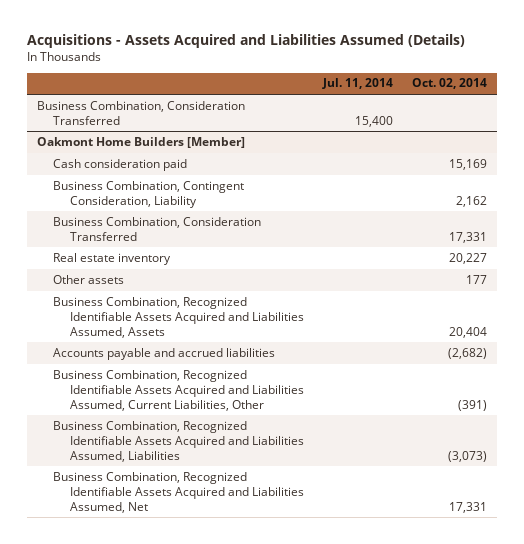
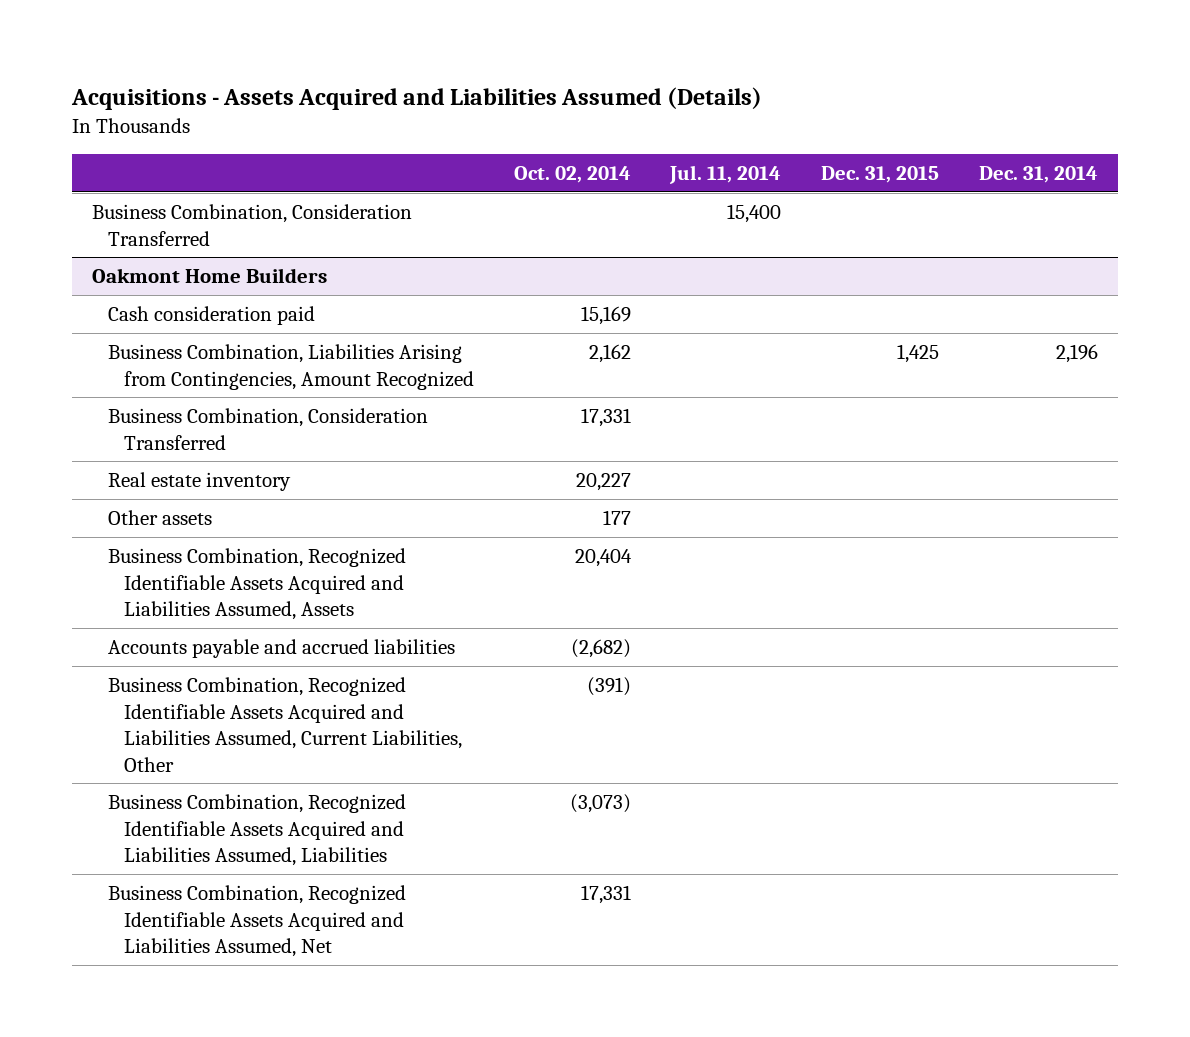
none -> [821,166,940,184] Dec. 31, 2015
none -> [978,166,1098,184] Dec. 31, 2014
[36,136,245,148] Oakmont Home Builders [Member] -> [92,268,328,284] Oakmont Home Builders
[53,180,245,208] Business Combination, Contingent Consideration, Liability -> [107,344,474,390] Business Combination, Liabilities Arising from Contingencies, Amount Recognized

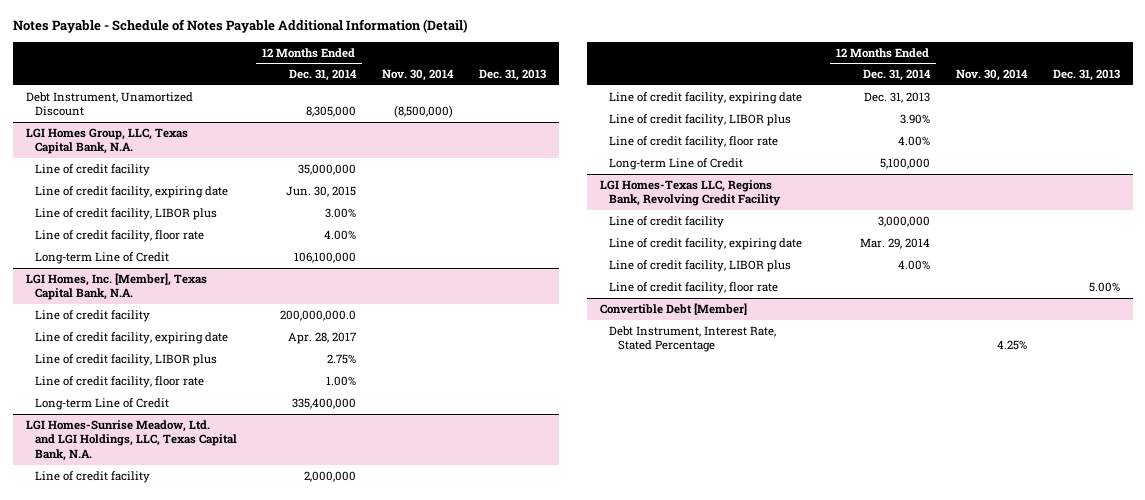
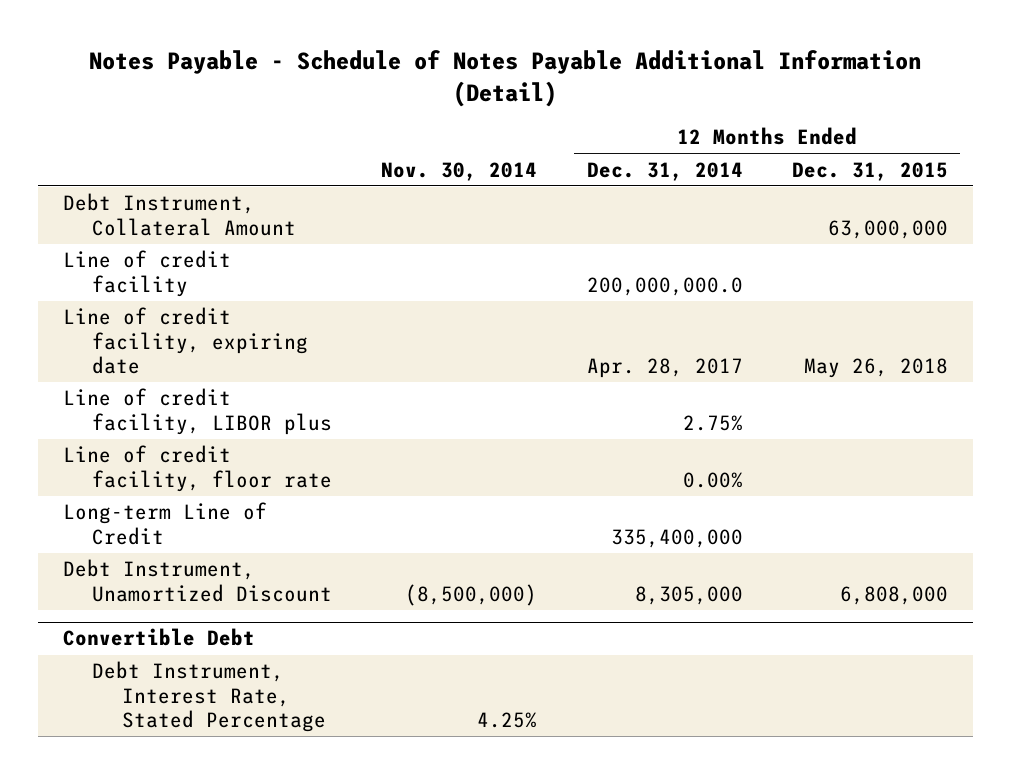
[478,69,546,82] Dec. 31, 2013 -> none
none -> [792,161,949,181] Dec. 31, 2015
[25,127,188,155] LGI Homes Group, LLC, Texas Capital Bank, N.A. -> none
[34,163,150,176] Line of credit facility -> none
[34,185,228,198] Line of credit facility, expiring date -> none
[34,207,217,220] Line of credit facility, LIBOR plus -> none
[34,229,204,242] Line of credit facility, floor rate -> none
[34,251,169,264] Long-term Line of Credit -> none
[25,272,207,301] LGI Homes, Inc. [Member], Texas Capital Bank, N.A. -> none
none -> [62,193,297,236] Debt Instrument, Collateral Amount
[325,375,356,386] 1.00% -> [682,471,743,488] 0.00%
[25,419,237,461] LGI Homes-Sunrise Meadow, Ltd. and LGI Holdings, LLC, Texas Capital Bank, N.A. -> none
[34,470,150,483] Line of credit facility -> none
[608,91,802,104] Line of credit facility, expiring date -> none
[608,113,791,126] Line of credit facility, LIBOR plus -> none
[608,135,778,148] Line of credit facility, floor rate -> none
[608,157,743,170] Long-term Line of Credit -> none
[599,179,781,207] LGI Homes-Texas LLC, Regions Bank, Revolving Credit Facility -> none
[608,215,724,228] Line of credit facility -> none
[608,237,802,250] Line of credit facility, expiring date -> none
[608,259,791,272] Line of credit facility, LIBOR plus -> none
[608,281,778,294] Line of credit facility, floor rate -> none
[25,91,193,117] Debt Instrument, Unamortized Discount -> [62,559,333,602] Debt Instrument, Unamortized Discount
[599,302,747,315] Convertible Debt [Member] -> [62,628,255,647] Convertible Debt

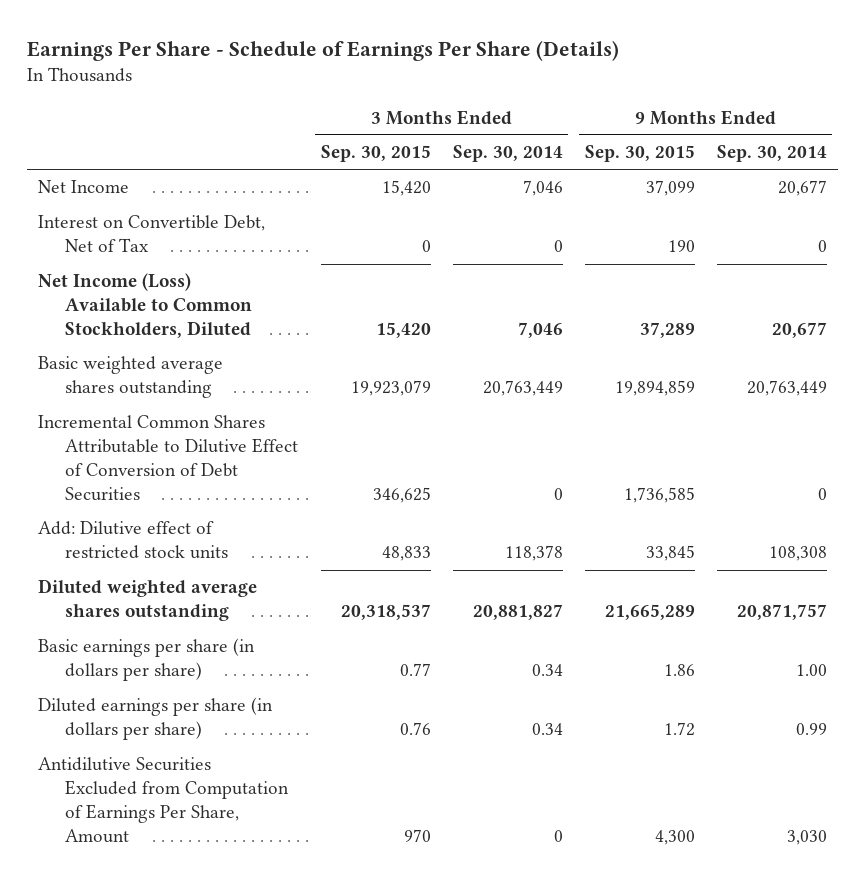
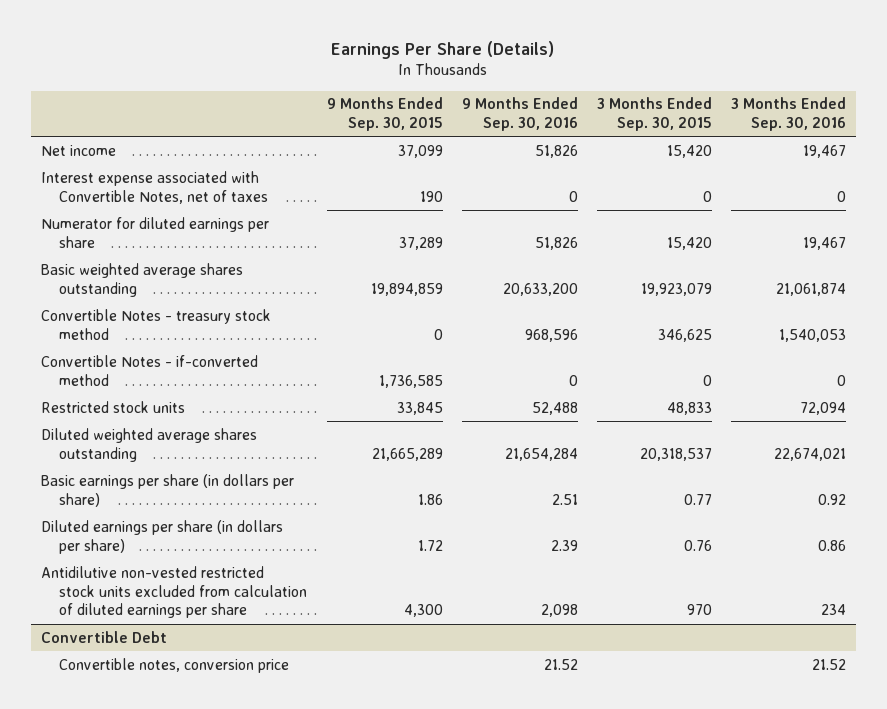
[26,39,619,61] Earnings Per Share - Schedule of Earnings Per Share (Details) -> [331,40,555,59] Earnings Per Share (Details)
[452,145,563,163] Sep. 30, 2014 -> none
[716,145,827,163] Sep. 30, 2014 -> none
none -> [461,97,578,132] 9 Months Ended Sep. 30, 2016
none -> [731,97,847,132] 3 Months Ended Sep. 30, 2016
[37,180,129,194] Net Income -> [40,144,116,156] Net income
[37,215,265,253] Interest on Convertible Debt, Net of Tax -> [40,170,269,204] Interest expense associated with Convertible Notes, net of taxes
[37,273,253,339] Net Income (Loss) Available to Common Stockholders, Diluted -> [40,216,269,248] Numerator for diluted earnings per share
[37,415,299,502] Incremental Common Shares Attributable to Dilutive Effect of Conversion of Debt Securities -> none
none -> [40,308,271,340] Convertible Notes - treasury stock method
none -> [40,354,258,386] Convertible Notes - if-converted method
[37,521,229,560] Add: Dilutive effect of restricted stock units -> [40,400,185,413] Restricted stock units
[37,757,290,844] Antidilutive Securities Excluded from Computation of Earnings Per Share, Amount -> [40,565,308,619] Antidilutive non-vested restricted stock units excluded from calculation of diluted earnings per share
none -> [40,630,167,643] Convertible Debt
none -> [59,657,290,673] Convertible notes, conversion price

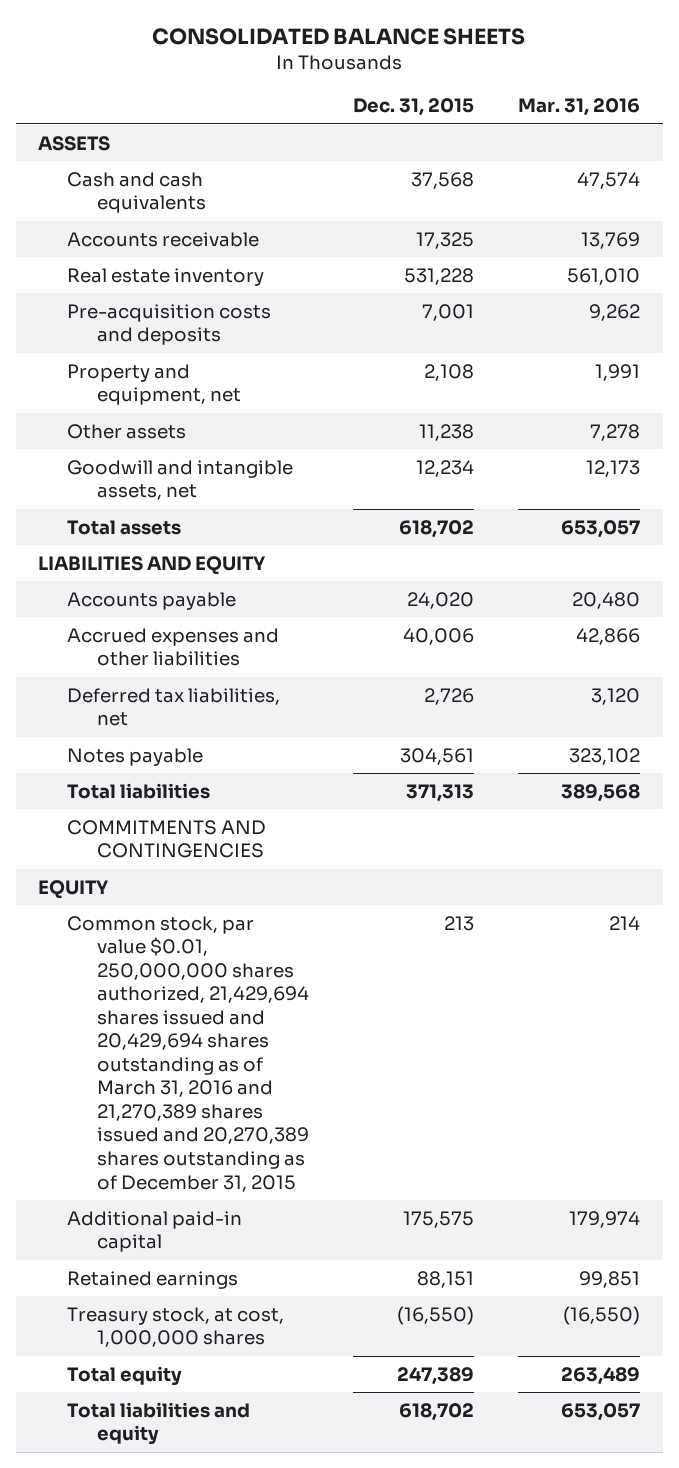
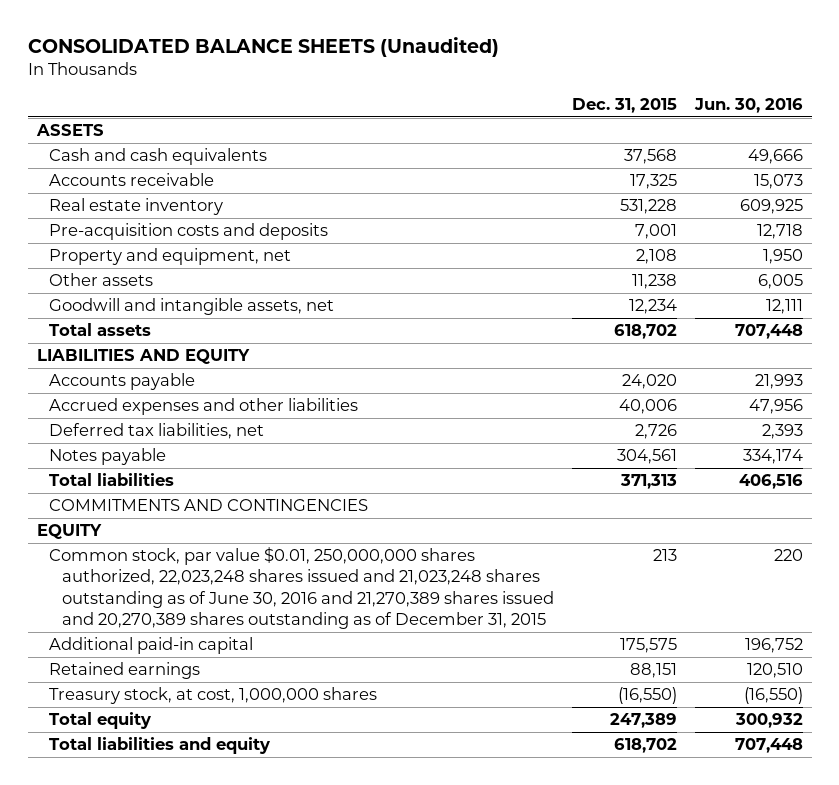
[152,28,526,46] CONSOLIDATED BALANCE SHEETS -> [27,37,499,58] CONSOLIDATED BALANCE SHEETS (Unaudited)
[518,98,641,117] Mar. 31, 2016 -> none
none -> [693,98,803,114] Jun. 30, 2016
[67,915,309,1192] Common stock, par value $0.01, 250,000,000 shares authorized, 21,429,694 shares issued and 20,429,694 shares outstanding as of March 31, 2016 and 21,270,389 shares issued and 20,270,389 shares outstanding as of December 31, 2015 -> [49,547,555,629] Common stock, par value $0.01, 250,000,000 shares authorized, 22,023,248 shares issued and 21,023,248 shares outstanding as of June 30, 2016 and 21,270,389 shares issued and 20,270,389 shares outstanding as of December 31, 2015

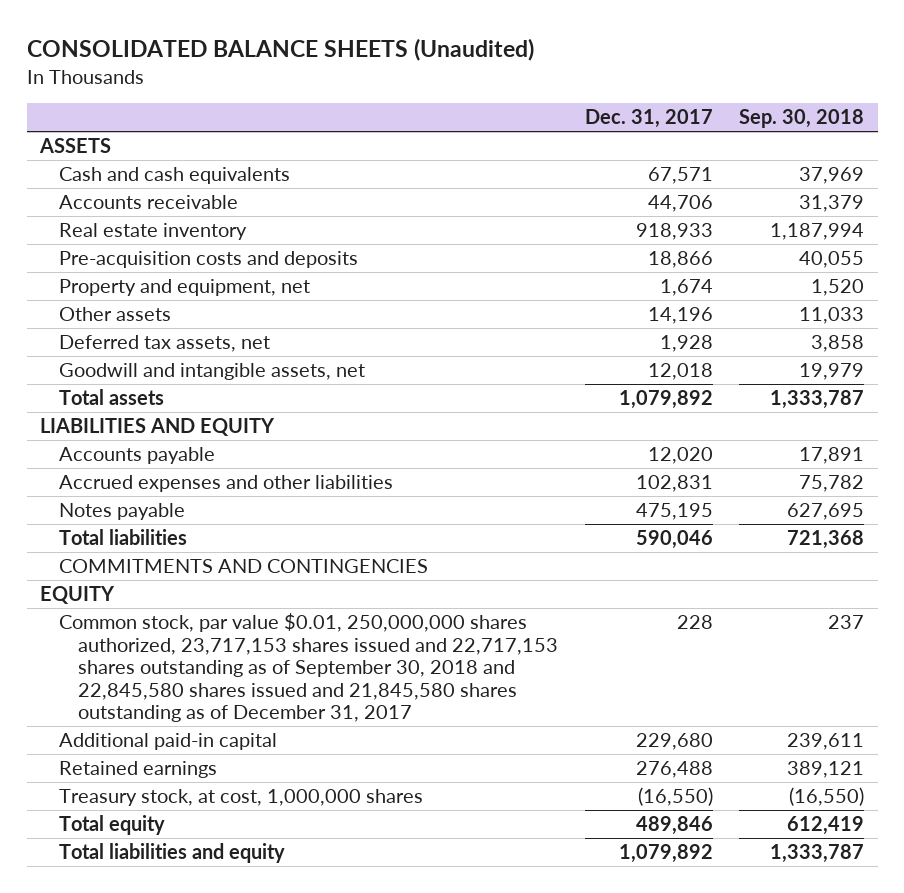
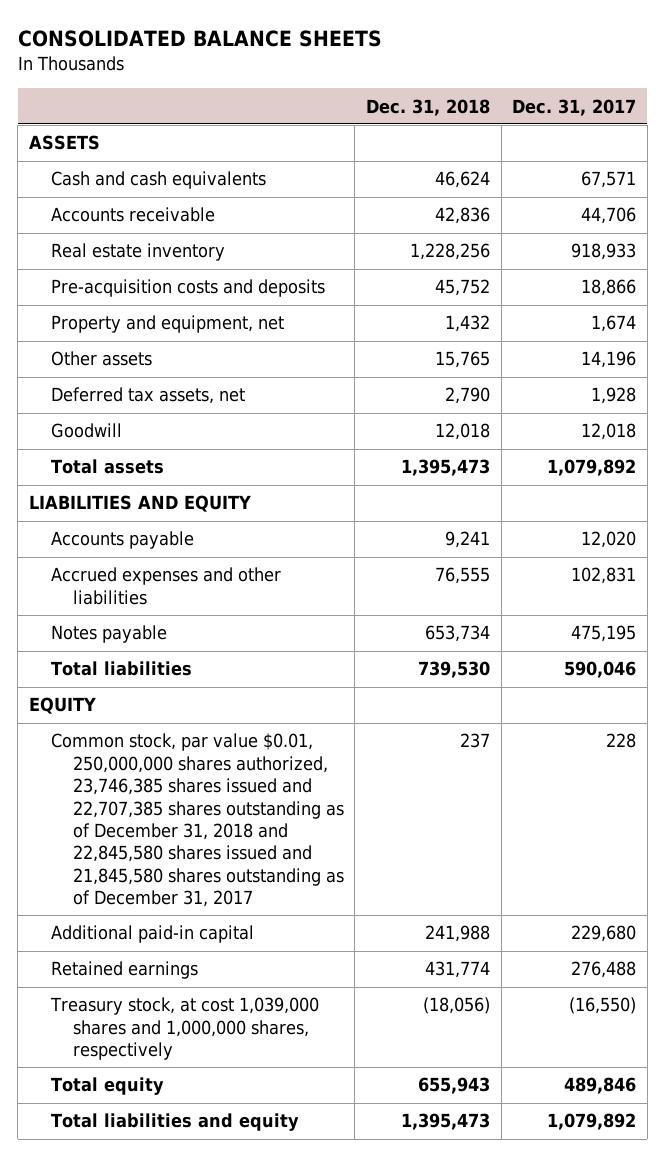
[26,38,534,62] CONSOLIDATED BALANCE SHEETS (Unaudited) -> [17,29,382,47] CONSOLIDATED BALANCE SHEETS
[739,109,865,129] Sep. 30, 2018 -> none
none -> [365,98,490,116] Dec. 31, 2018
[59,362,366,380] Goodwill and intangible assets, net -> [50,423,122,439] Goodwill
[59,558,429,573] COMMITMENTS AND CONTINGENCIES -> none
[59,612,558,723] Common stock, par value $0.01, 250,000,000 shares authorized, 23,717,153 shares issued and 22,717,153 shares outstanding as of September 30, 2018 and 22,845,580 shares issued and 21,845,580 shares outstanding as of December 31, 2017 -> [50,733,344,907] Common stock, par value $0.01, 250,000,000 shares authorized, 23,746,385 shares issued and 22,707,385 shares outstanding as of December 31, 2018 and 22,845,580 shares issued and 21,845,580 shares outstanding as of December 31, 2017
[59,788,424,806] Treasury stock, at cost, 1,000,000 shares -> [49,997,319,1061] Treasury stock, at cost 1,039,000 shares and 1,000,000 shares, respectively

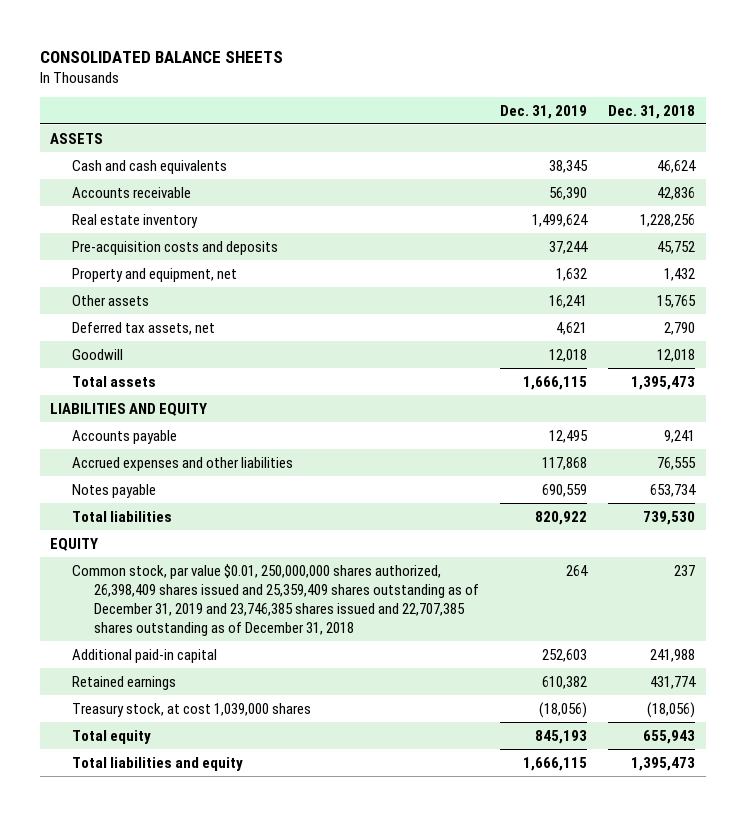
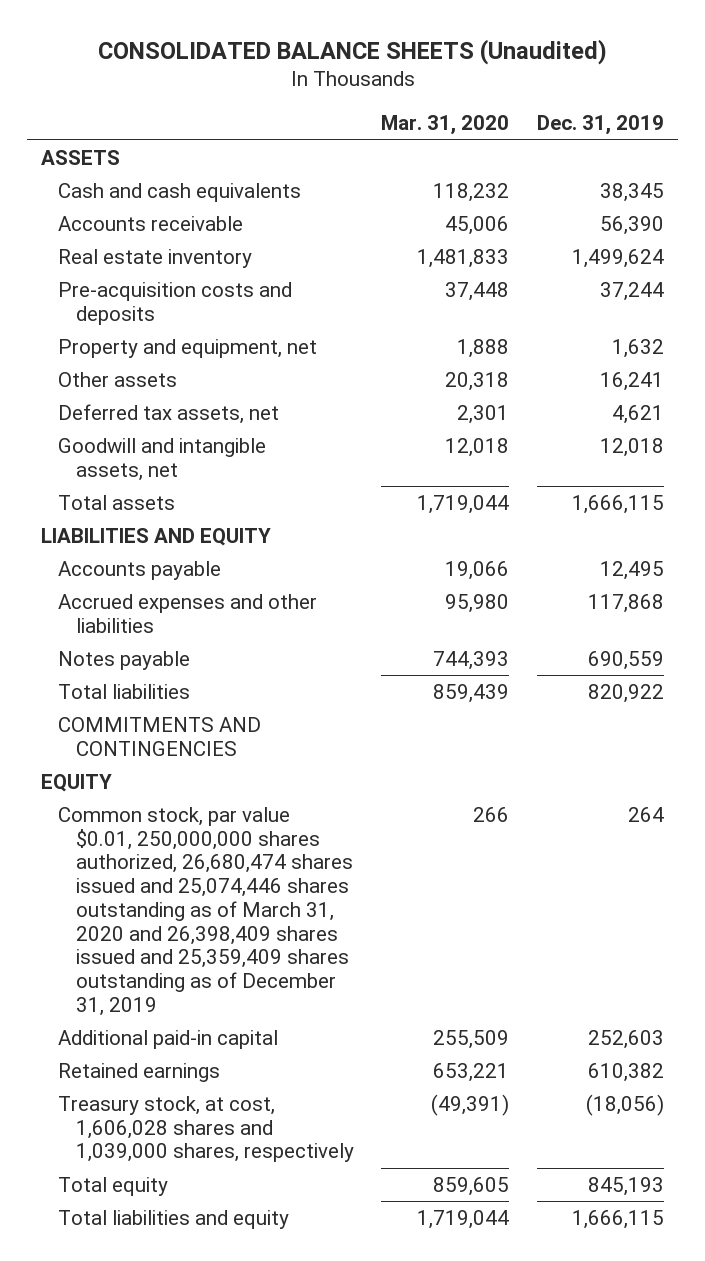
[39,50,283,63] CONSOLIDATED BALANCE SHEETS -> [97,38,607,65] CONSOLIDATED BALANCE SHEETS (Unaudited)
[608,104,696,119] Dec. 31, 2018 -> none
none -> [381,115,510,136] Mar. 31, 2020
[71,348,123,360] Goodwill -> [58,437,267,481] Goodwill and intangible assets, net
none -> [58,716,262,756] COMMITMENTS AND CONTINGENCIES
[71,563,479,637] Common stock, par value $0.01, 250,000,000 shares authorized, 26,398,409 shares issued and 25,359,409 shares outstanding as of December 31, 2019 and 23,746,385 shares issued and 22,707,385 shares outstanding as of December 31, 2018 -> [58,806,353,1016] Common stock, par value $0.01, 250,000,000 shares authorized, 26,680,474 shares issued and 25,074,446 shares outstanding as of March 31, 2020 and 26,398,409 shares issued and 25,359,409 shares outstanding as of December 31, 2019
[71,702,311,717] Treasury stock, at cost 1,039,000 shares -> [58,1095,354,1163] Treasury stock, at cost, 1,606,028 shares and 1,039,000 shares, respectively

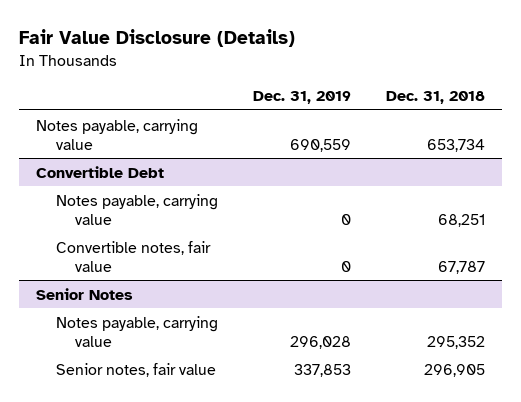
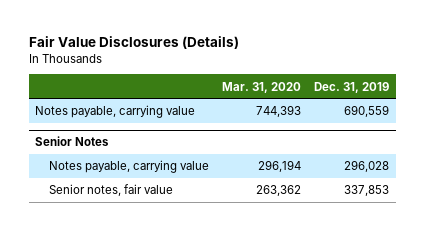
[18,28,295,47] Fair Value Disclosure (Details) -> [28,35,239,49] Fair Value Disclosures (Details)
[385,91,485,105] Dec. 31, 2018 -> none
none -> [222,81,302,93] Mar. 31, 2020
[36,165,165,178] Convertible Debt -> none
[55,193,218,225] Notes payable, carrying value -> none
[55,240,211,272] Convertible notes, fair value -> none

